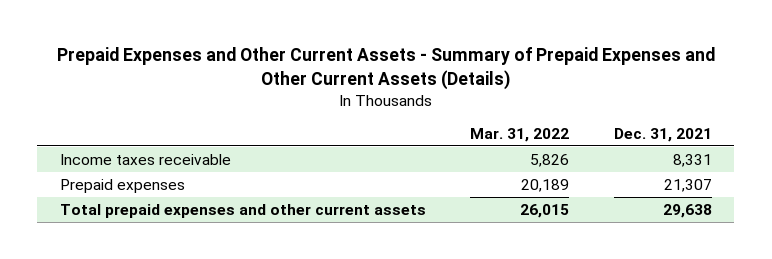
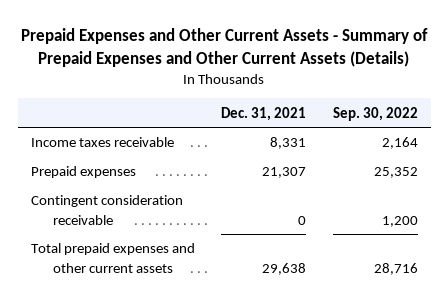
[470,127,570,142] Mar. 31, 2022 -> none
none -> [332,106,418,121] Sep. 30, 2022
none -> [30,195,183,225] Contingent consideration receivable

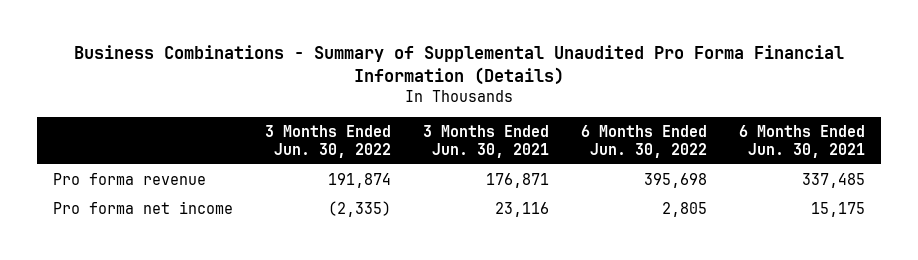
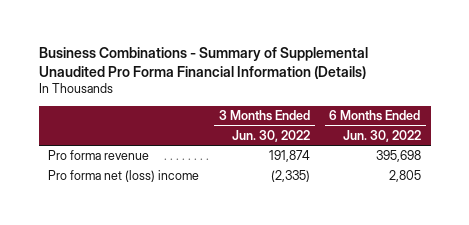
[422,124,549,158] 3 Months Ended Jun. 30, 2021 -> none
[739,124,866,158] 6 Months Ended Jun. 30, 2021 -> none
[52,201,233,215] Pro forma net income -> [48,170,200,183] Pro forma net (loss) income

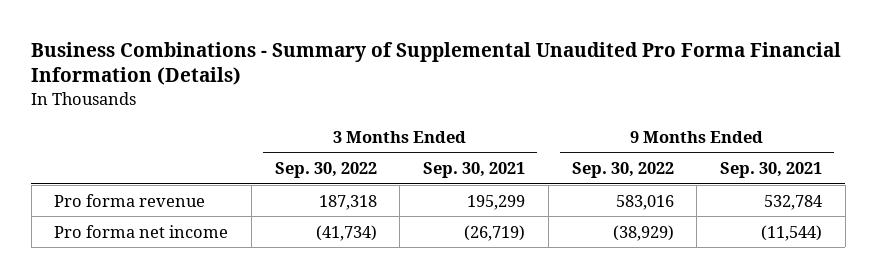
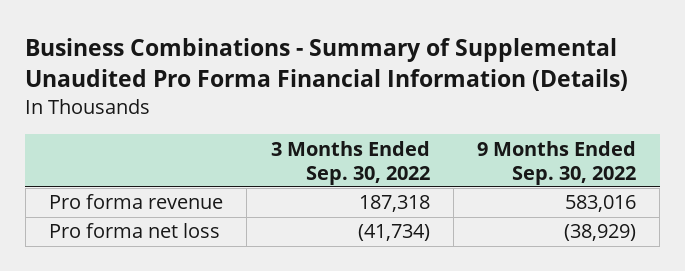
[423,161,526,178] Sep. 30, 2021 -> none
[720,161,823,178] Sep. 30, 2021 -> none
[54,224,229,238] Pro forma net income -> [49,223,221,239] Pro forma net loss

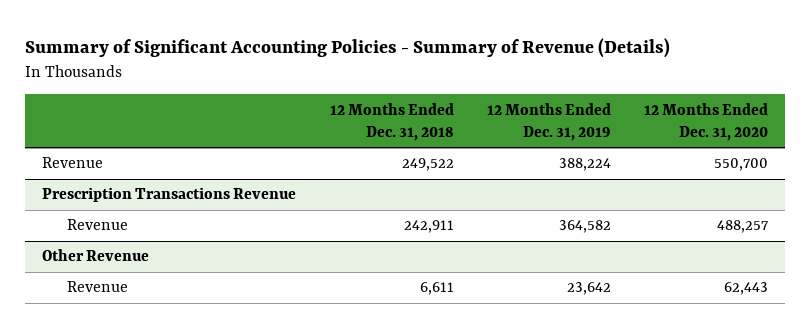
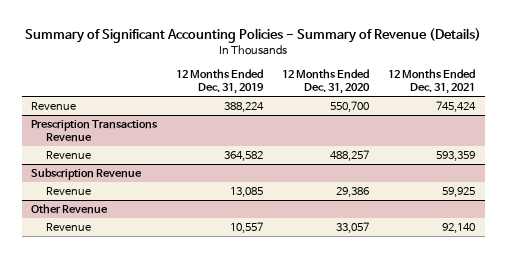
[329,102,454,141] 12 Months Ended Dec. 31, 2018 -> none
none -> [388,69,476,95] 12 Months Ended Dec. 31, 2021
none -> [31,168,143,181] Subscription Revenue
none -> [46,187,92,196] Revenue
[566,282,611,296] 23,642 -> [230,222,264,234] 10,557
[724,282,769,296] 62,443 -> [336,222,370,234] 33,057

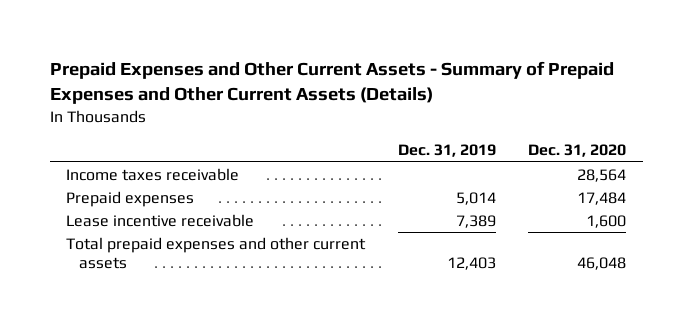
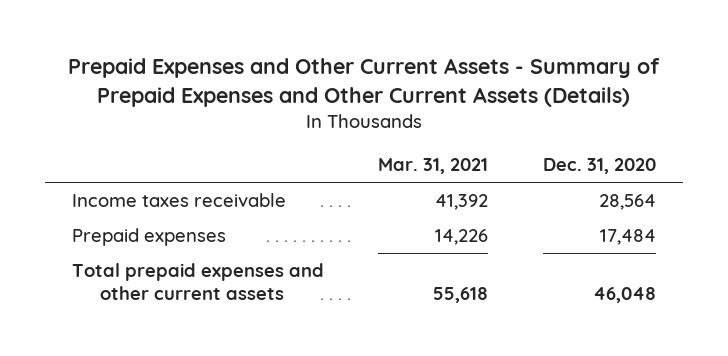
[397,144,496,158] Dec. 31, 2019 -> none
none -> [378,158,489,175] Mar. 31, 2021
[66,213,255,227] Lease incentive receivable -> none

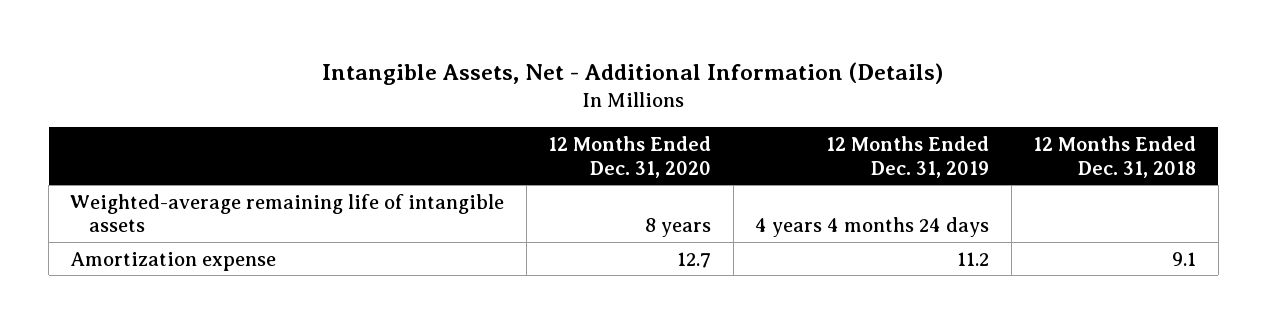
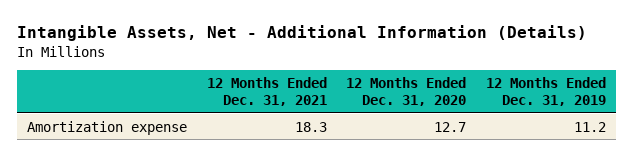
[1033,135,1197,178] 12 Months Ended Dec. 31, 2018 -> none
none -> [206,76,327,107] 12 Months Ended Dec. 31, 2021
[70,193,505,233] Weighted-average remaining life of intangible assets -> none

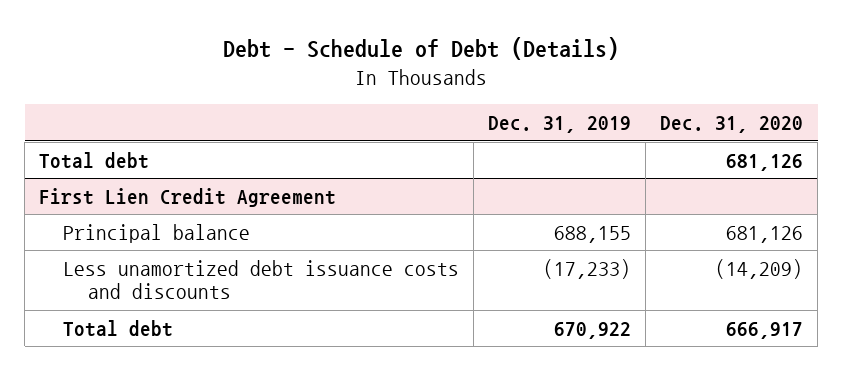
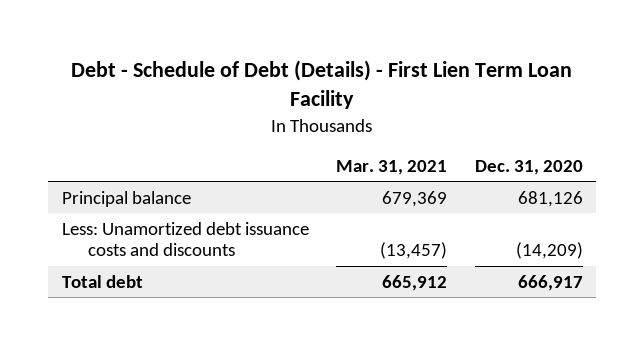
[223,37,620,61] Debt - Schedule of Debt (Details) -> [71,60,573,110] Debt - Schedule of Debt (Details) - First Lien Term Loan Facility
[488,116,632,134] Dec. 31, 2019 -> none
none -> [336,160,448,176] Mar. 31, 2021
[39,151,150,169] Total debt -> none
[39,187,337,207] First Lien Credit Agreement -> none
[63,259,460,300] Less unamortized debt issuance costs and discounts -> [61,221,309,257] Less: Unamortized debt issuance costs and discounts

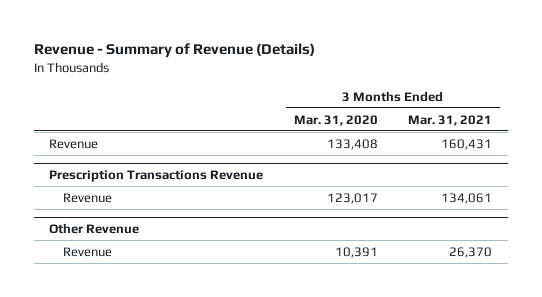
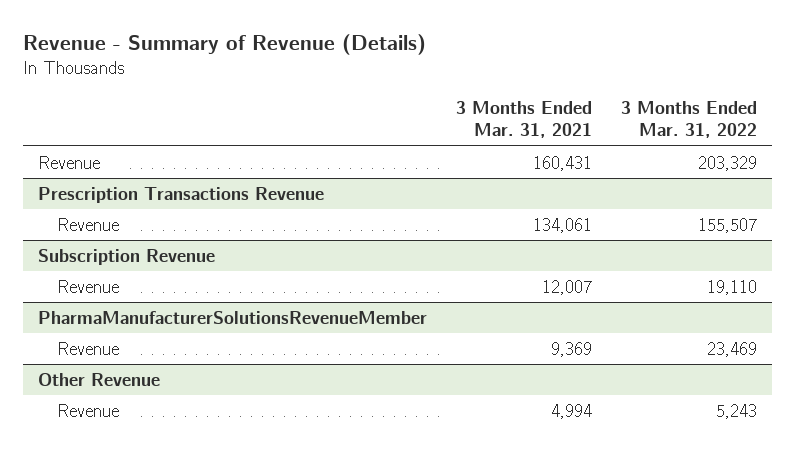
[293,114,378,126] Mar. 31, 2020 -> none
none -> [621,100,758,139] 3 Months Ended Mar. 31, 2022
none -> [37,248,215,265] Subscription Revenue
none -> [56,279,119,293] Revenue
none -> [37,310,427,324] PharmaManufacturerSolutionsRevenueMember
none -> [56,341,119,355] Revenue
[449,246,493,258] 26,370 -> [551,403,593,419] 4,994

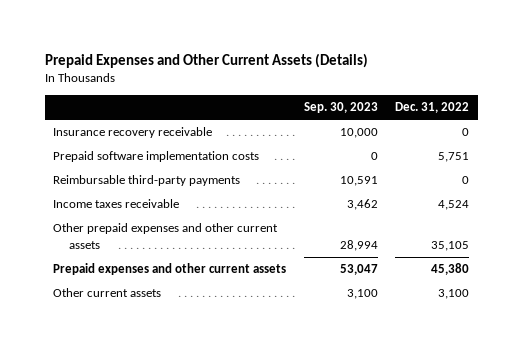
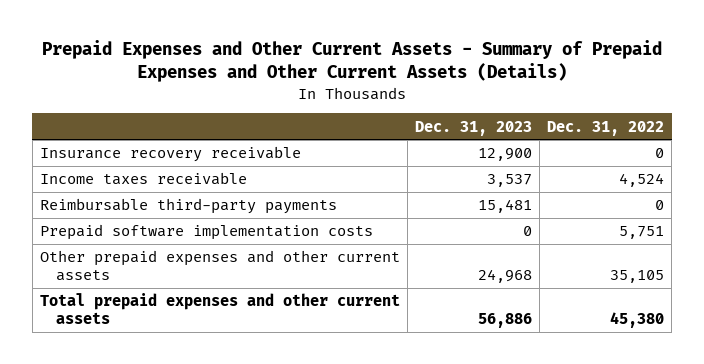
[44,52,368,68] Prepaid Expenses and Other Current Assets (Details) -> [41,40,662,83] Prepaid Expenses and Other Current Assets - Summary of Prepaid Expenses and Other Current Assets (Details)
[303,102,378,114] Sep. 30, 2023 -> none
none -> [414,120,532,136] Dec. 31, 2023
[53,175,241,187] Reimbursable third-party payments -> [39,198,337,215] Reimbursable third-party payments
[53,151,260,163] Prepaid software implementation costs -> [39,224,373,241] Prepaid software implementation costs
[53,288,162,298] Other current assets -> none
[53,263,287,276] Prepaid expenses and other current assets -> [39,293,400,325] Total prepaid expenses and other current assets

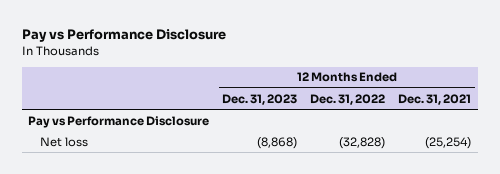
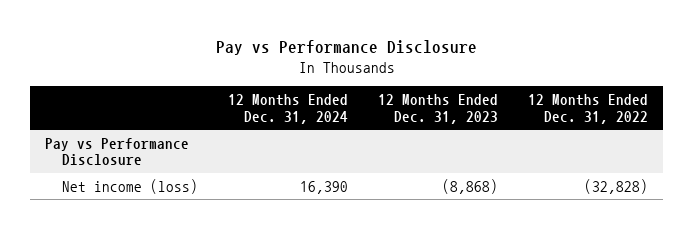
[398,93,472,105] Dec. 31, 2021 -> none
none -> [228,94,349,124] 12 Months Ended Dec. 31, 2024
[39,136,88,147] Net loss -> [62,178,199,194] Net income (loss)

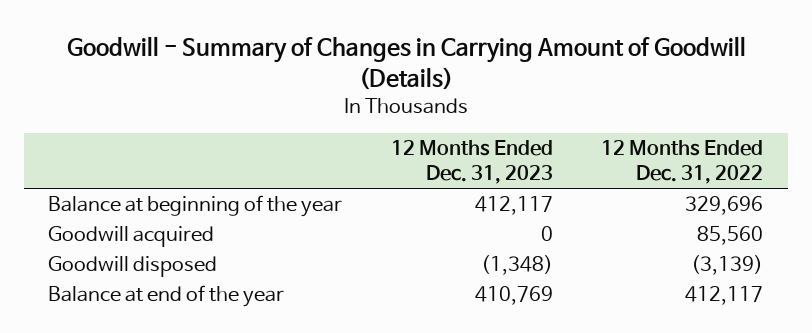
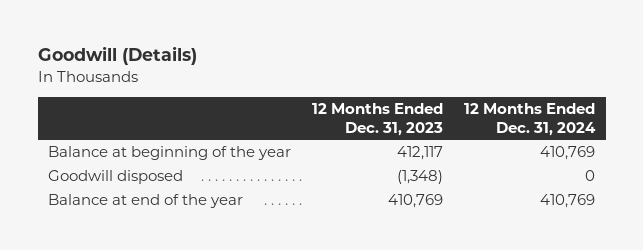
[66,35,746,90] Goodwill - Summary of Changes in Carrying Amount of Goodwill (Details) -> [37,46,197,66] Goodwill (Details)
[601,140,764,185] 12 Months Ended Dec. 31, 2022 -> none
none -> [464,103,597,136] 12 Months Ended Dec. 31, 2024
[48,226,215,248] Goodwill acquired -> none

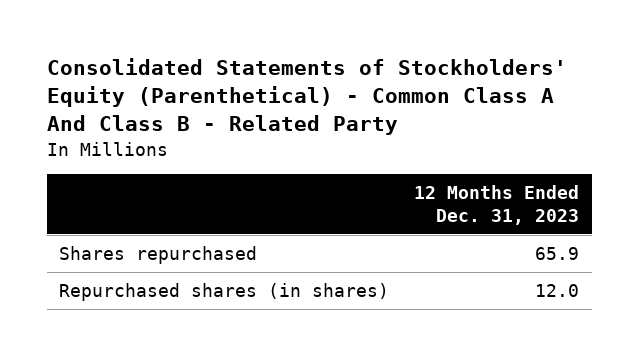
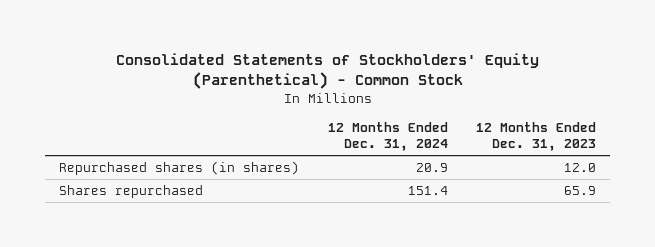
[46,58,567,136] Consolidated Statements of Stockholders' Equity (Parenthetical) - Common Class A And Class B - Related Party -> [115,53,539,90] Consolidated Statements of Stockholders' Equity (Parenthetical) - Common Stock
none -> [327,121,448,152] 12 Months Ended Dec. 31, 2024
[59,246,258,265] Shares repurchased -> [59,184,204,198] Shares repurchased

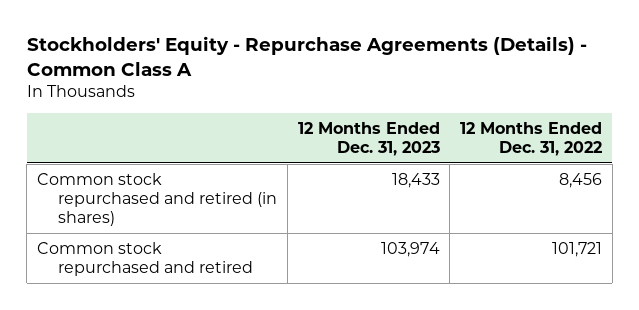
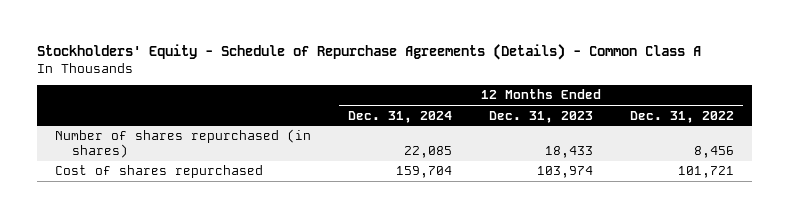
[26,36,587,76] Stockholders' Equity - Repurchase Agreements (Details) - Common Class A -> [37,44,702,61] Stockholders' Equity - Schedule of Repurchase Agreements (Details) - Common Class A
none -> [348,110,453,123] Dec. 31, 2024
[36,172,278,227] Common stock repurchased and retired (in shares) -> [55,129,312,159] Number of shares repurchased (in shares)
[36,241,254,277] Common stock repurchased and retired -> [55,165,264,179] Cost of shares repurchased

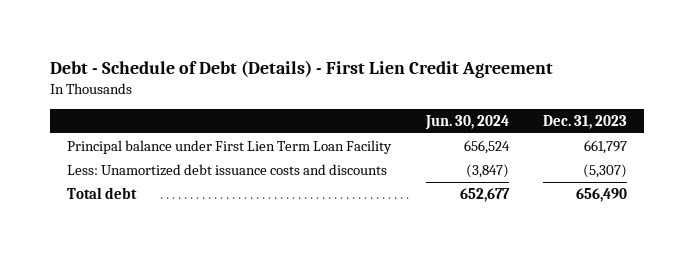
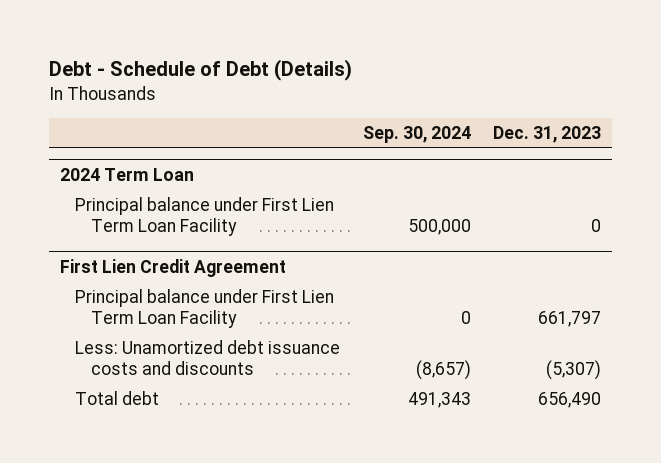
[50,59,554,78] Debt - Schedule of Debt (Details) - First Lien Credit Agreement -> [48,59,352,82] Debt - Schedule of Debt (Details)
[424,115,509,131] Jun. 30, 2024 -> none
none -> [362,125,471,143] Sep. 30, 2024
none -> [60,167,195,181] 2024 Term Loan
none -> [75,197,335,237] Principal balance under First Lien Term Loan Facility
none -> [60,258,287,277] First Lien Credit Agreement

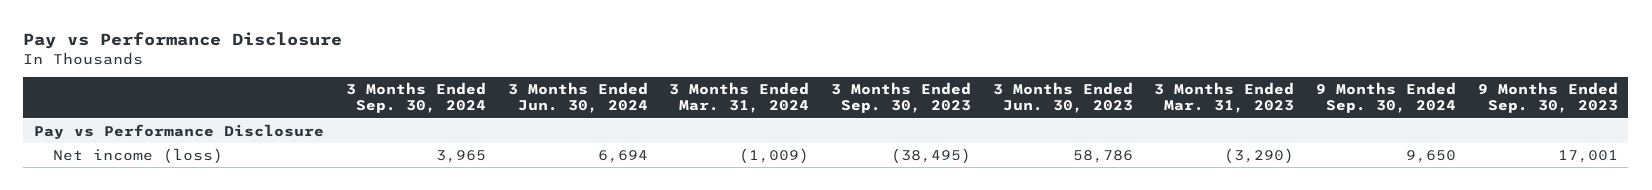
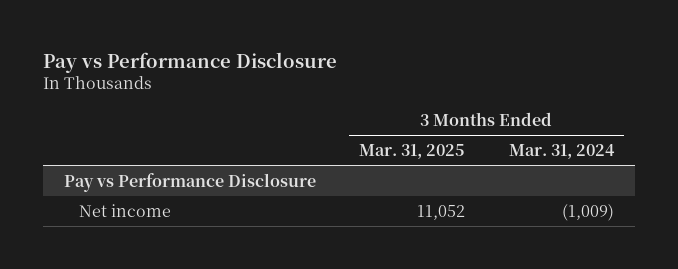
[345,82,486,114] 3 Months Ended Sep. 30, 2024 -> none
[507,82,648,114] 3 Months Ended Jun. 30, 2024 -> none
[830,82,971,114] 3 Months Ended Sep. 30, 2023 -> none
[992,82,1133,114] 3 Months Ended Jun. 30, 2023 -> none
[1154,82,1295,114] 3 Months Ended Mar. 31, 2023 -> none
[1315,82,1456,114] 9 Months Ended Sep. 30, 2024 -> none
[1477,82,1618,114] 9 Months Ended Sep. 30, 2023 -> none
none -> [359,144,466,160] Mar. 31, 2025
[52,148,223,165] Net income (loss) -> [79,203,172,217] Net income

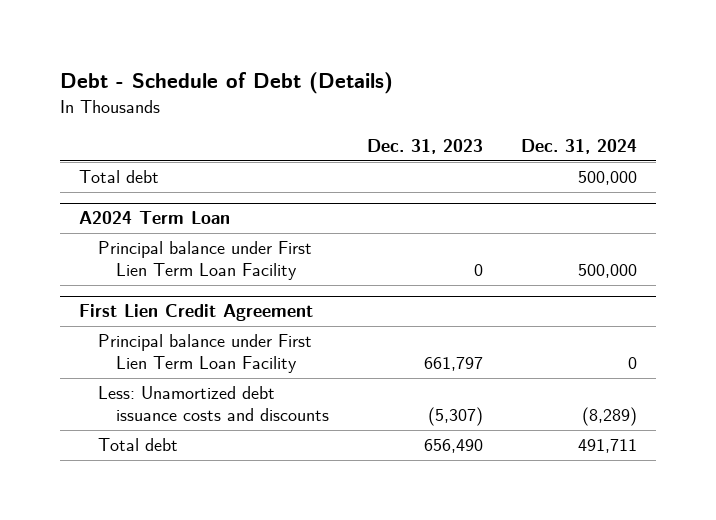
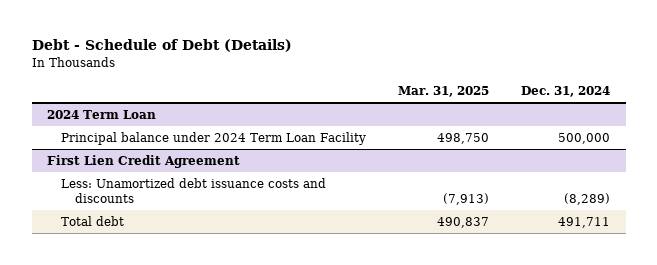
[367,139,484,155] Dec. 31, 2023 -> none
none -> [397,86,489,98] Mar. 31, 2025
[78,170,159,184] Total debt -> none
[78,211,230,225] A2024 Term Loan -> [47,110,157,120] 2024 Term Loan
[97,241,312,281] Principal balance under First Lien Term Loan Facility -> [61,132,367,146] Principal balance under 2024 Term Loan Facility
[97,334,312,374] Principal balance under First Lien Term Loan Facility -> none

